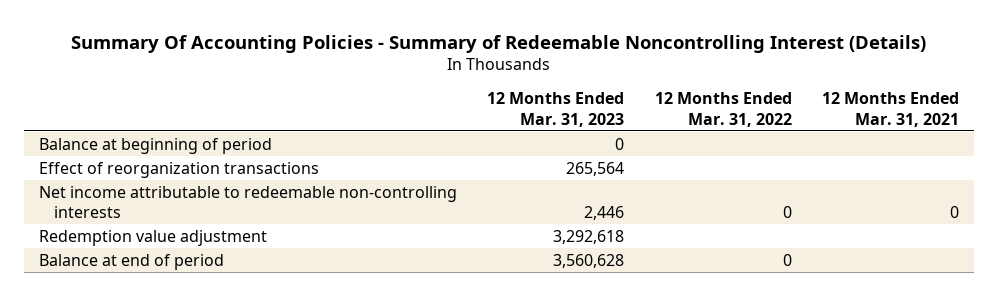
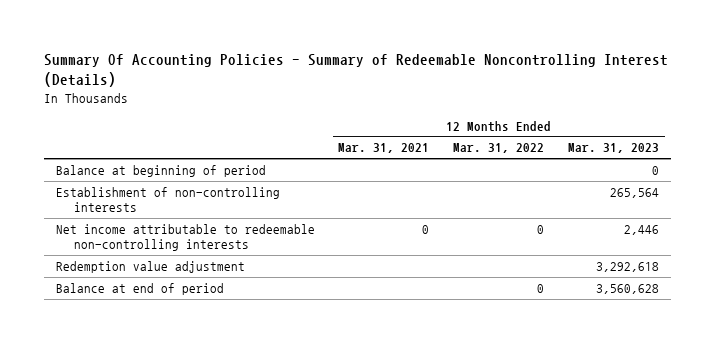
[38,161,319,178] Effect of reorganization transactions -> [55,186,280,213] Establishment of non-controlling interests

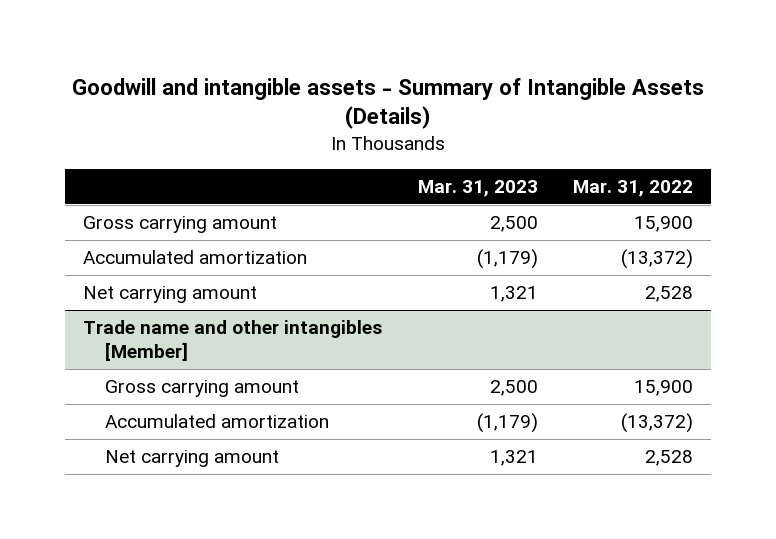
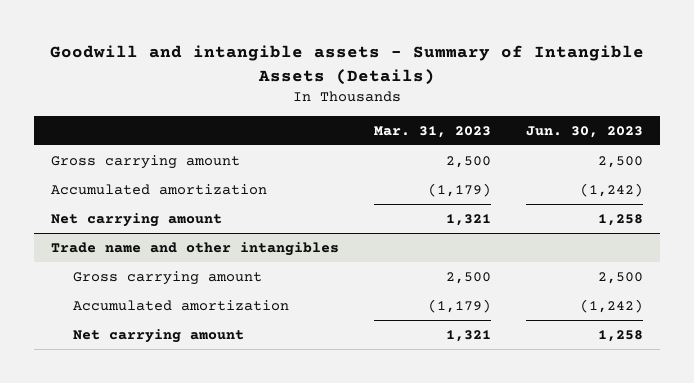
[573,180,694,198] Mar. 31, 2022 -> none
none -> [525,126,643,139] Jun. 30, 2023
[83,320,383,361] Trade name and other intangibles [Member] -> [51,241,340,256] Trade name and other intangibles

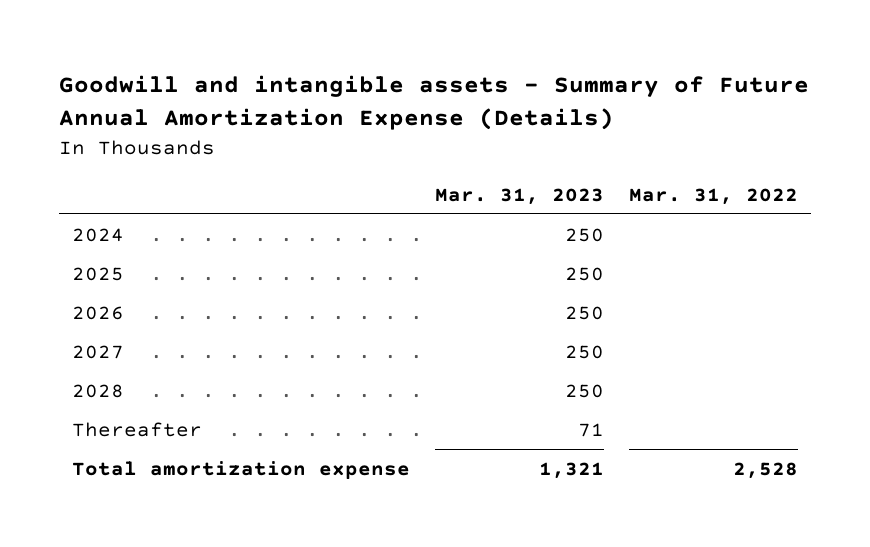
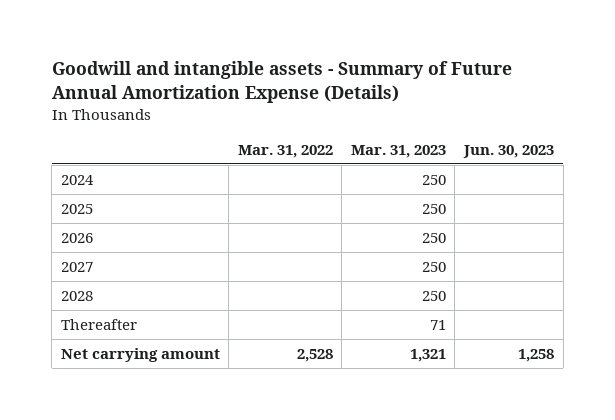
none -> [463,144,555,158] Jun. 30, 2023
[72,460,411,479] Total amortization expense -> [60,348,220,363] Net carrying amount

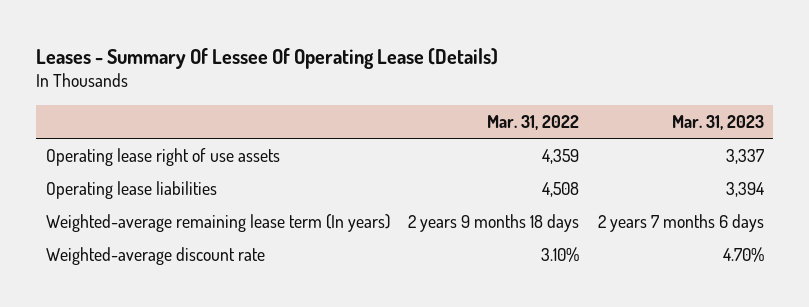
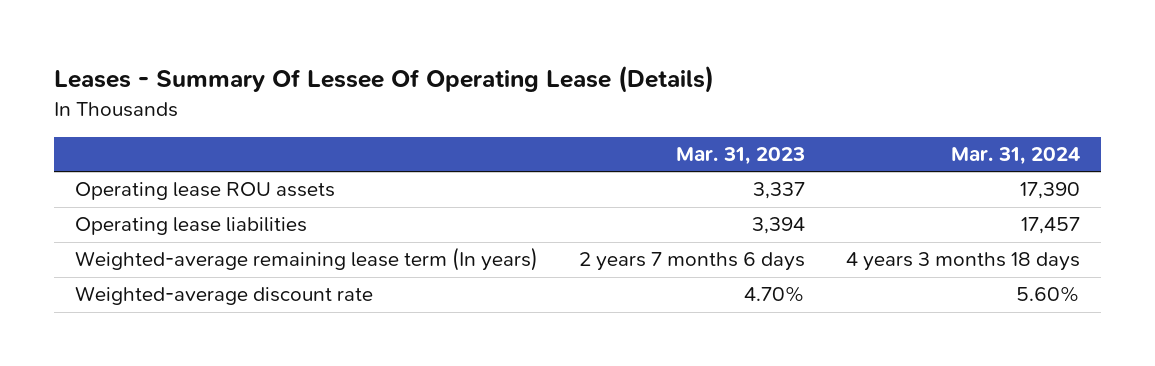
[487,114,580,130] Mar. 31, 2022 -> none
none -> [951,147,1081,166] Mar. 31, 2024
[45,147,280,166] Operating lease right of use assets -> [74,182,335,201] Operating lease ROU assets

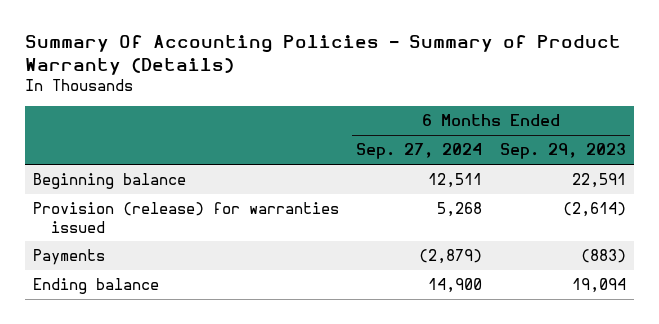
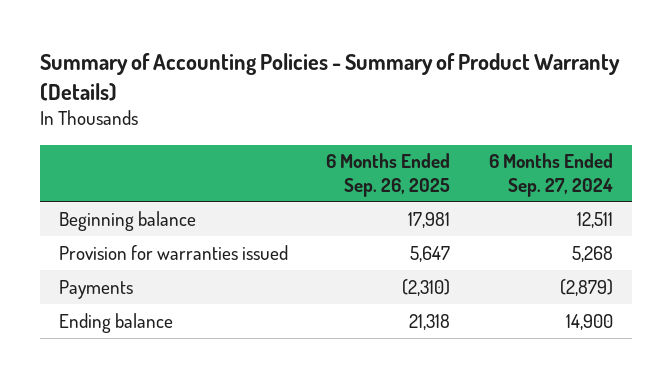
[24,34,621,76] Summary Of Accounting Policies - Summary of Product Warranty (Details) -> [39,52,620,101] Summary of Accounting Policies - Summary of Product Warranty (Details)
[499,143,626,160] Sep. 29, 2023 -> none
none -> [326,153,451,197] 6 Months Ended Sep. 26, 2025
[33,202,340,233] Provision (release) for warranties issued -> [59,244,289,260] Provision for warranties issued

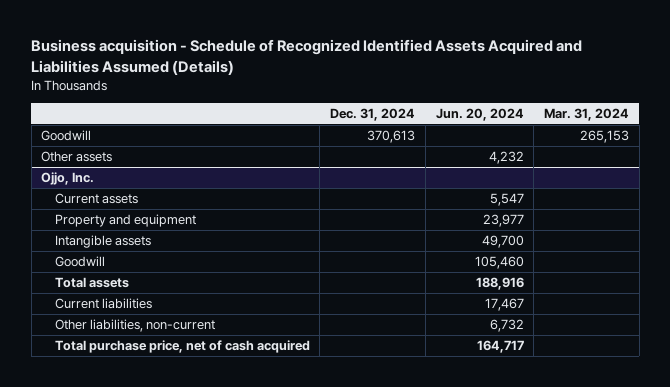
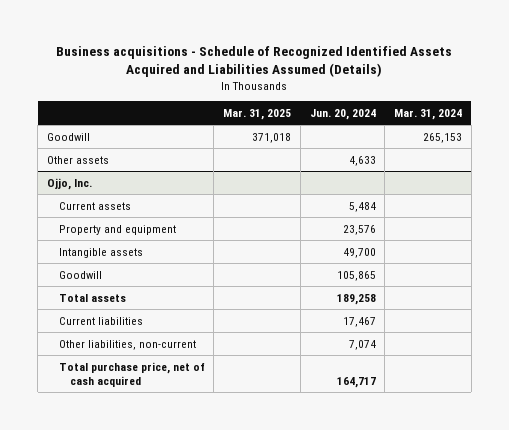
[31,39,583,75] Business acquisition - Schedule of Recognized Identified Assets Acquired and Liabilities Assumed (Details) -> [56,45,453,77] Business acquisitions - Schedule of Recognized Identified Assets Acquired and Liabilities Assumed (Details)
[330,107,416,121] Dec. 31, 2024 -> none
none -> [223,108,292,120] Mar. 31, 2025
[488,151,524,165] 4,232 -> [348,155,376,166] 4,633
[489,193,524,207] 5,547 -> [348,201,376,212] 5,484
[482,214,524,228] 23,977 -> [342,224,376,235] 23,576
[474,256,524,270] 105,460 -> [336,270,376,281] 105,865
[475,277,524,291] 188,916 -> [336,293,376,305] 189,258
[489,319,524,333] 6,732 -> [348,339,376,350] 7,074

